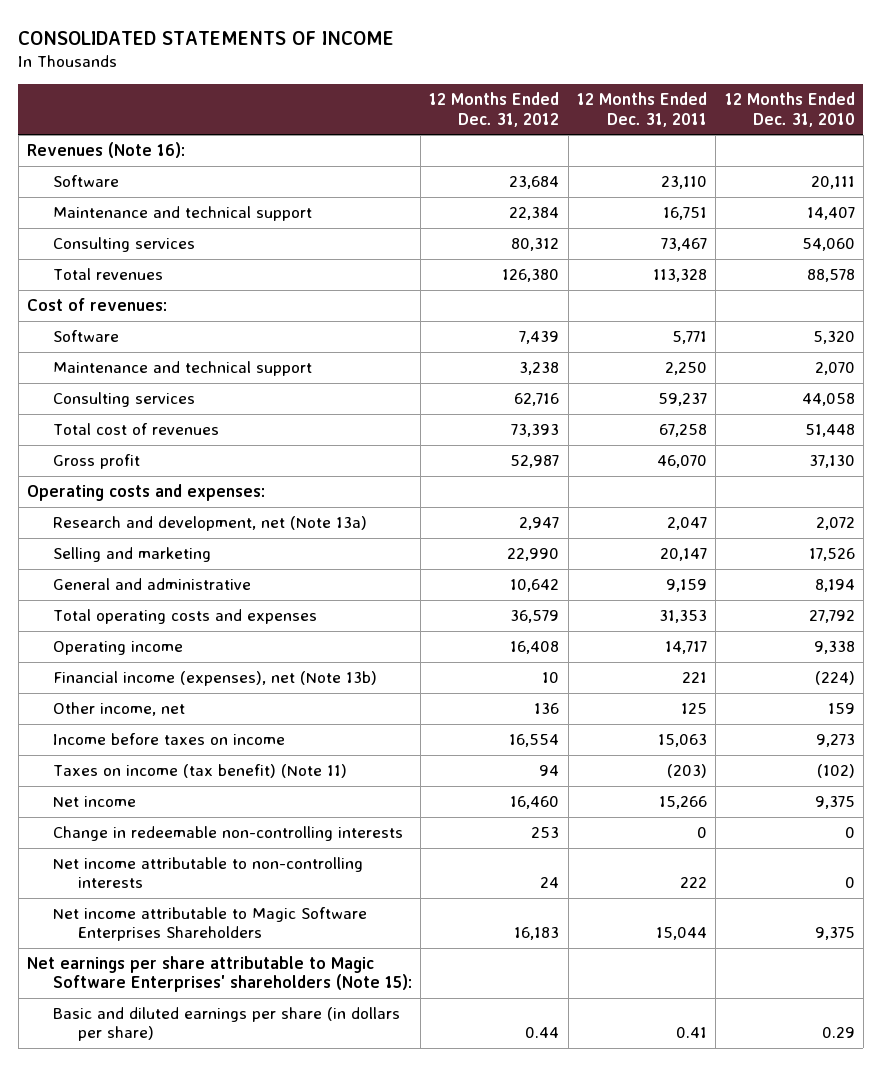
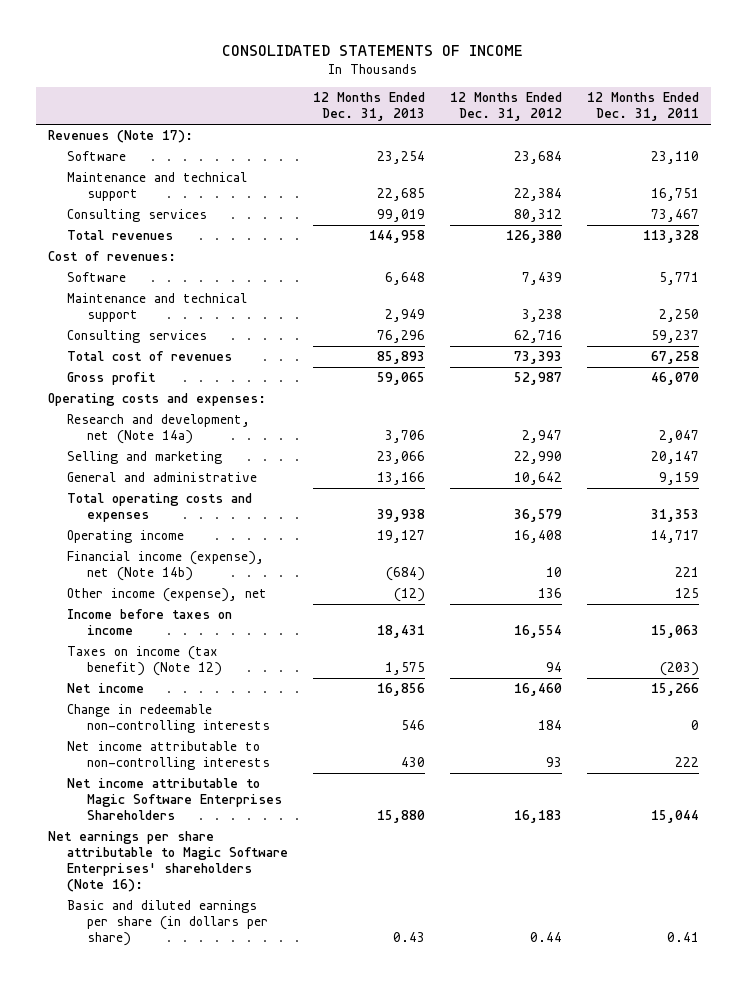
[724,92,855,127] 12 Months Ended Dec. 31, 2010 -> none
none -> [313,92,426,122] 12 Months Ended Dec. 31, 2013
[27,142,186,159] Revenues (Note 16): -> [47,130,193,144] Revenues (Note 17):
[52,516,367,532] Research and development, net (Note 13a) -> [67,414,251,445] Research and development, net (Note 14a)
[52,671,377,687] Financial income (expenses), net (Note 13b) -> [67,551,265,582] Financial income (expense), net (Note 14b)
[52,702,185,717] Other income, net -> [67,588,268,603] Other income (expense), net
[52,764,347,779] Taxes on income (tax benefit) (Note 11) -> [67,646,222,677] Taxes on income (tax benefit) (Note 12)
[531,827,560,839] 253 -> [537,720,562,731] 184
[540,877,560,889] 24 -> [545,757,562,768] 93
[27,956,412,993] Net earnings per share attributable to Magic Software Enterprises' shareholders (Note 15): -> [47,831,289,892] Net earnings per share attributable to Magic Software Enterprises' shareholders (Note 16):

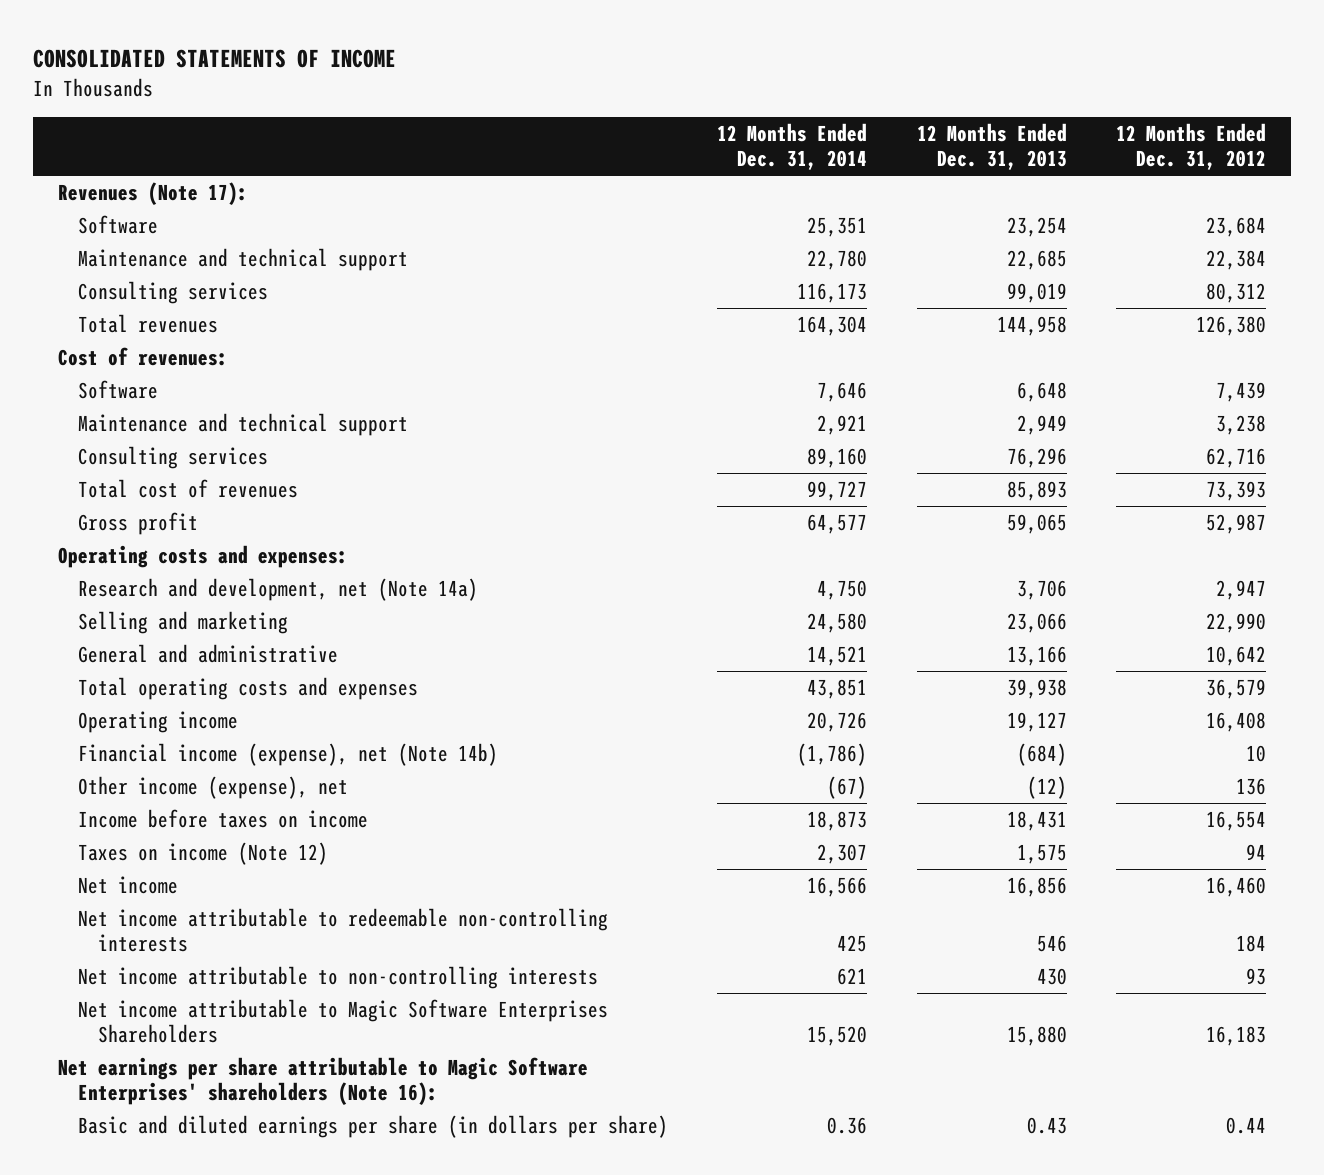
[586,92,699,122] 12 Months Ended Dec. 31, 2011 -> none
none -> [717,122,868,171] 12 Months Ended Dec. 31, 2014
[67,646,222,677] Taxes on income (tax benefit) (Note 12) -> [77,841,328,865] Taxes on income (Note 12)
[67,704,270,734] Change in redeemable non-controlling interests -> [77,907,608,953] Net income attributable to redeemable non-controlling interests

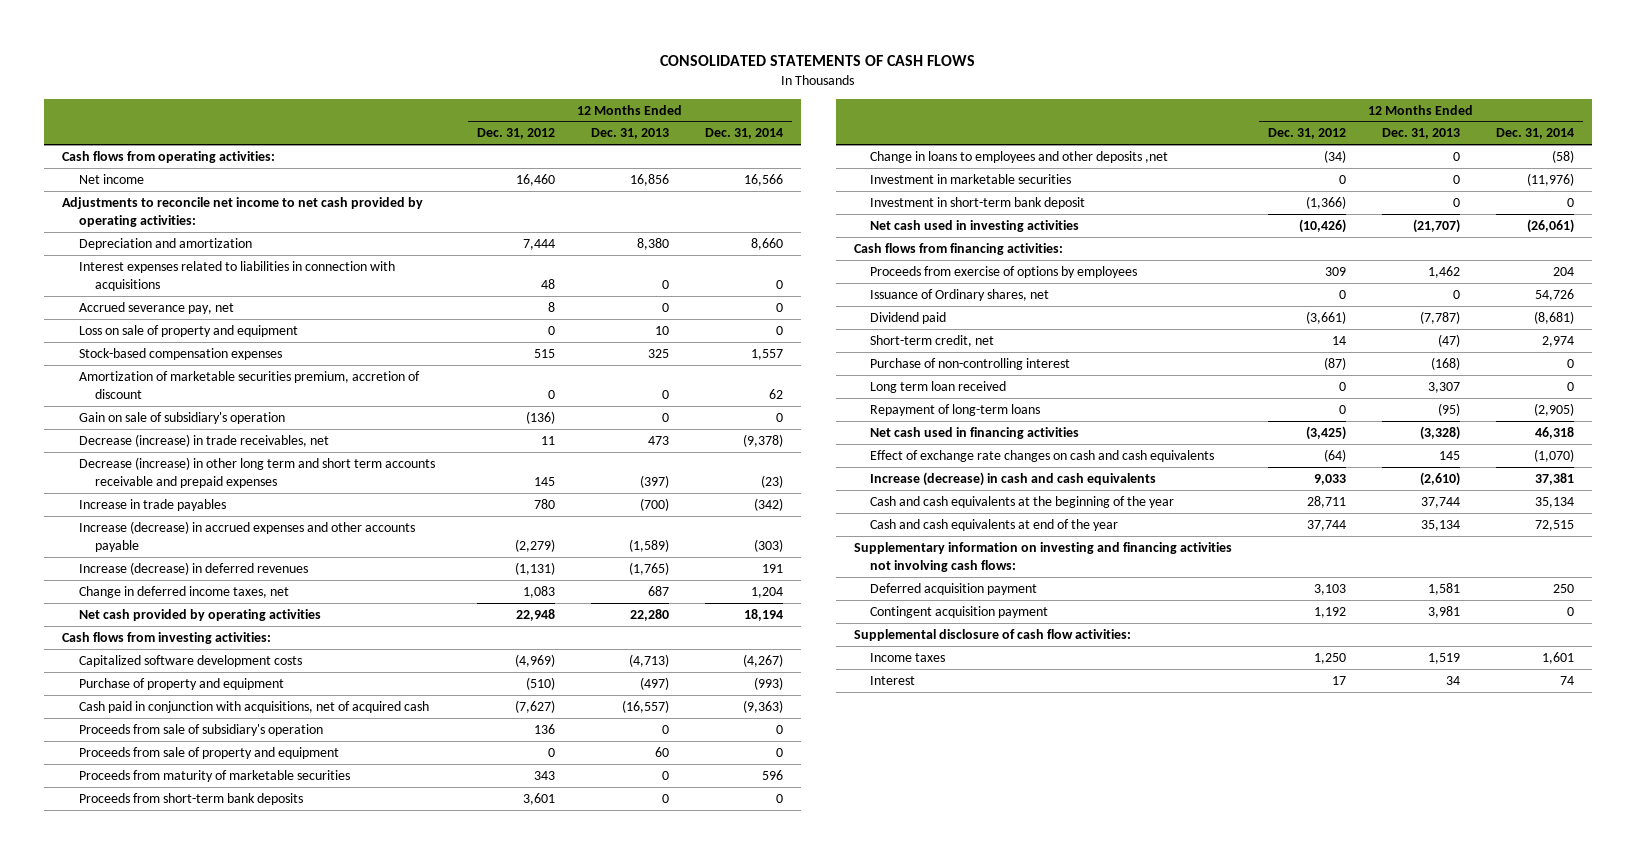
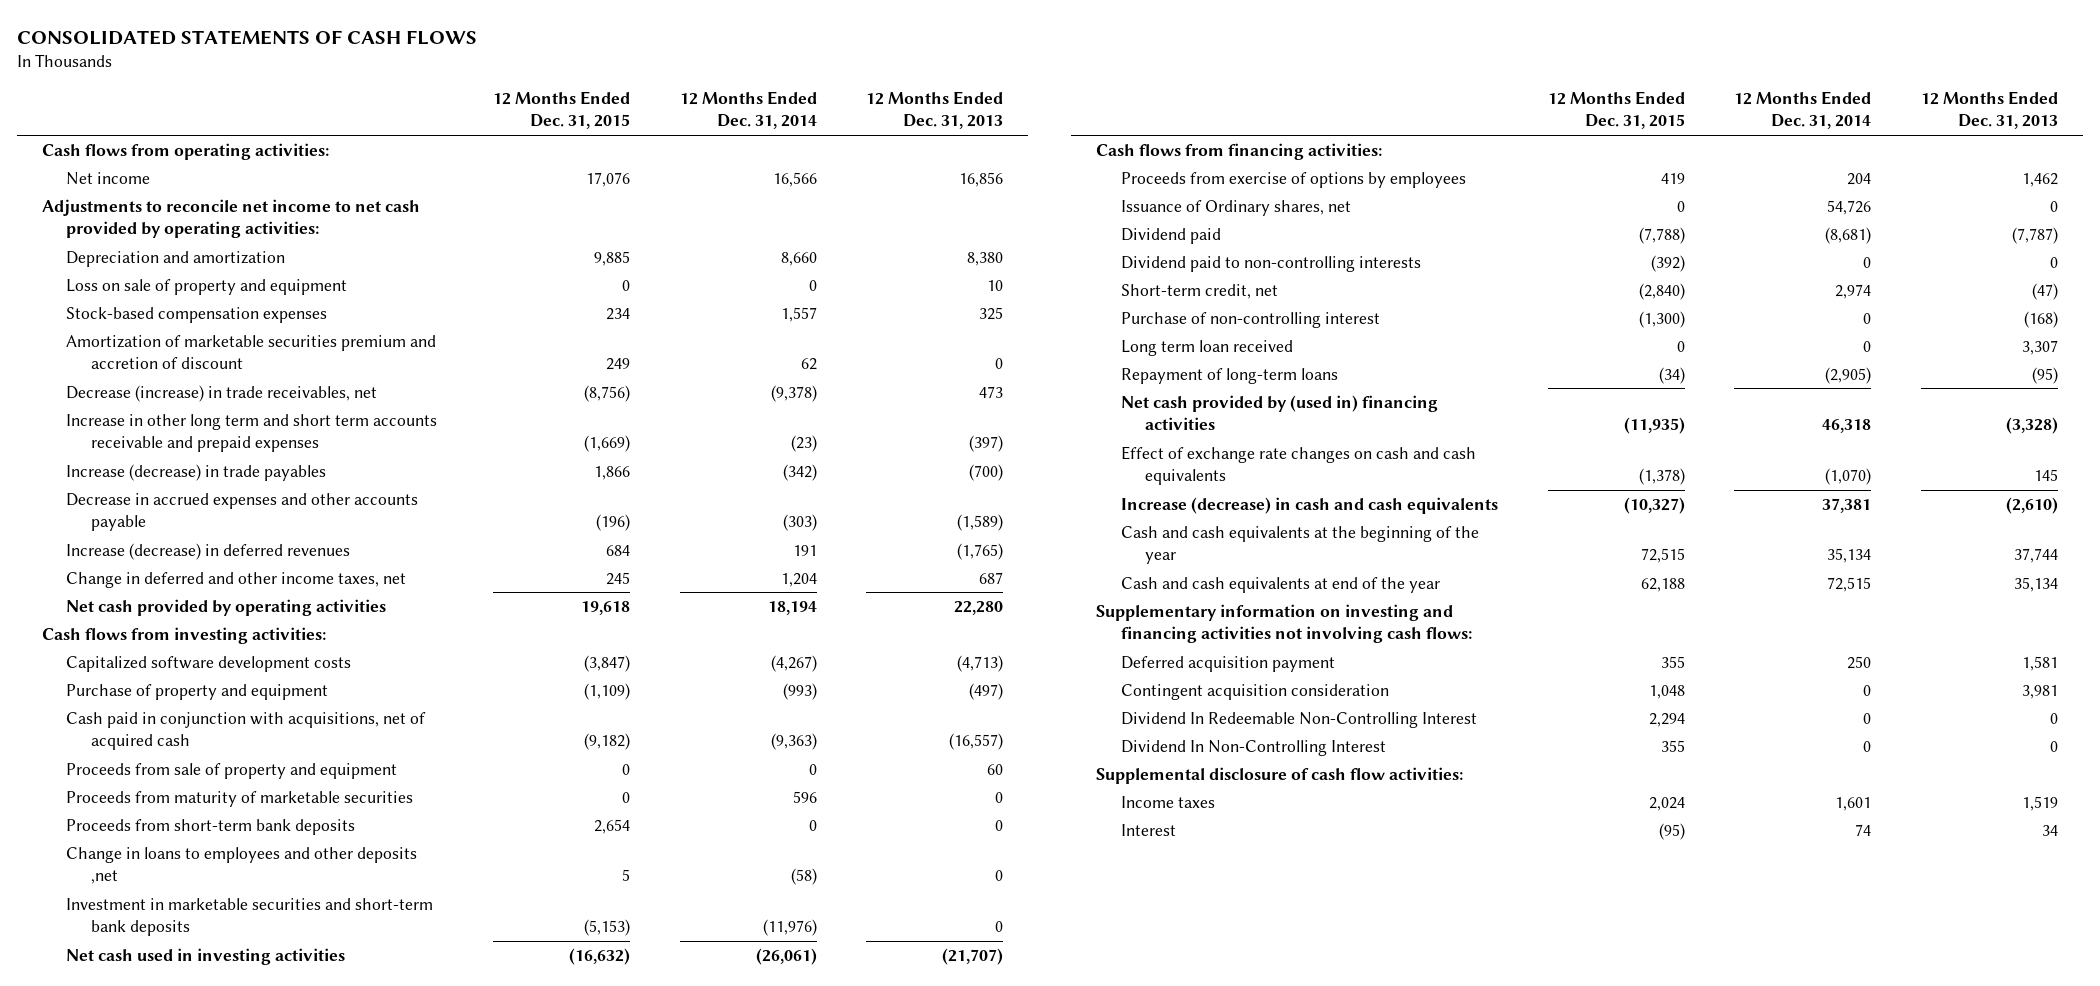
[476,128,555,140] Dec. 31, 2012 -> none
none -> [493,91,631,130] 12 Months Ended Dec. 31, 2015
[78,260,395,291] Interest expenses related to liabilities in connection with acquisitions -> none
[78,301,234,314] Accrued severance pay, net -> none
[78,411,285,424] Gain on sale of subsidiary's operation -> none
[78,370,420,399] Amortization of marketable securities premium, accretion of discount -> [66,334,437,370] Amortization of marketable securities premium and accretion of discount
[78,456,435,488] Decrease (increase) in other long term and short term accounts receivable and prepaid expenses -> [66,413,438,453] Increase in other long term and short term accounts receivable and prepaid expenses
[78,498,226,511] Increase in trade payables -> [66,463,327,481] Increase (decrease) in trade payables
[78,520,415,552] Increase (decrease) in accrued expenses and other accounts payable -> [66,492,419,532] Decrease in accrued expenses and other accounts payable
[78,585,289,598] Change in deferred income taxes, net -> [66,571,407,588] Change in deferred and other income taxes, net
[78,723,323,736] Proceeds from sale of subsidiary's operation -> none
[870,196,1086,209] Investment in short-term bank deposit -> none
[870,173,1072,184] Investment in marketable securities -> [66,897,434,937] Investment in marketable securities and short-term bank deposits
none -> [1120,255,1421,272] Dividend paid to non-controlling interests
[870,426,1080,439] Net cash used in financing activities -> [1120,394,1438,431] Net cash provided by (used in) financing activities
[870,605,1049,618] Contingent acquisition payment -> [1120,683,1389,700] Contingent acquisition consideration
none -> [1120,711,1477,728] Dividend In Redeemable Non-Controlling Interest
none -> [1120,739,1386,756] Dividend In Non-Controlling Interest

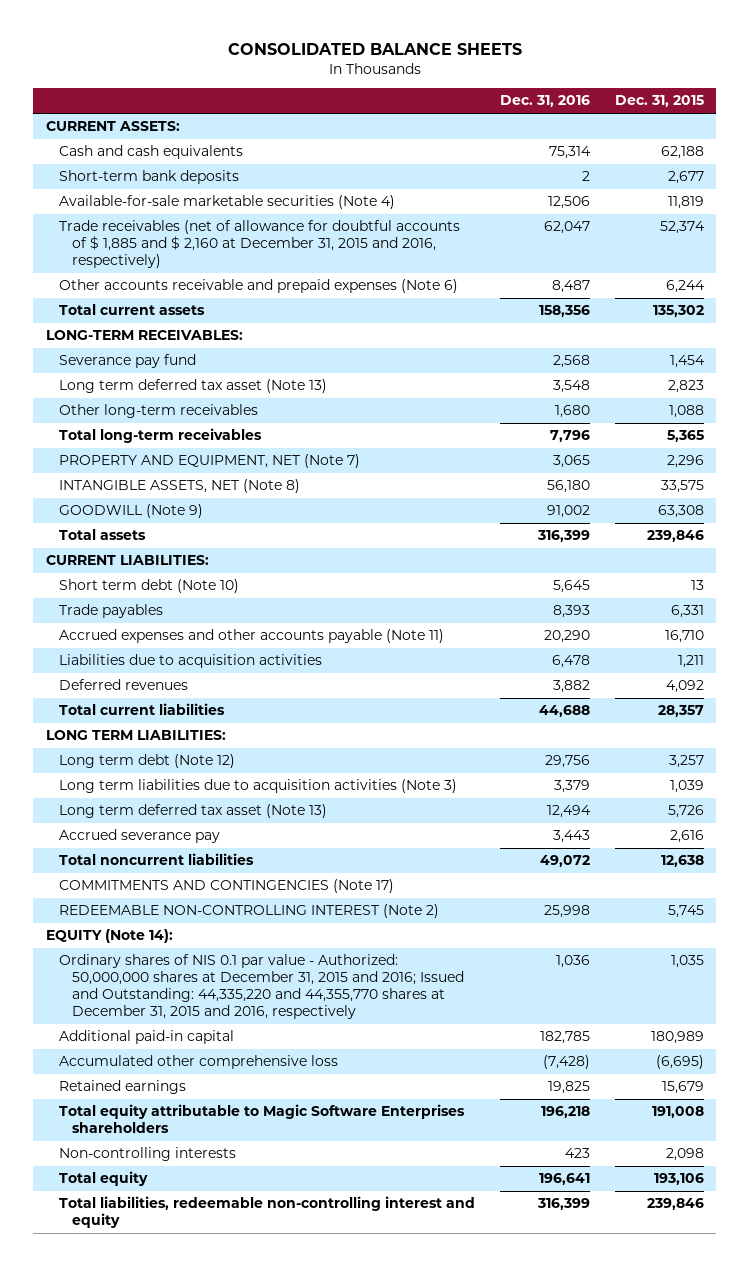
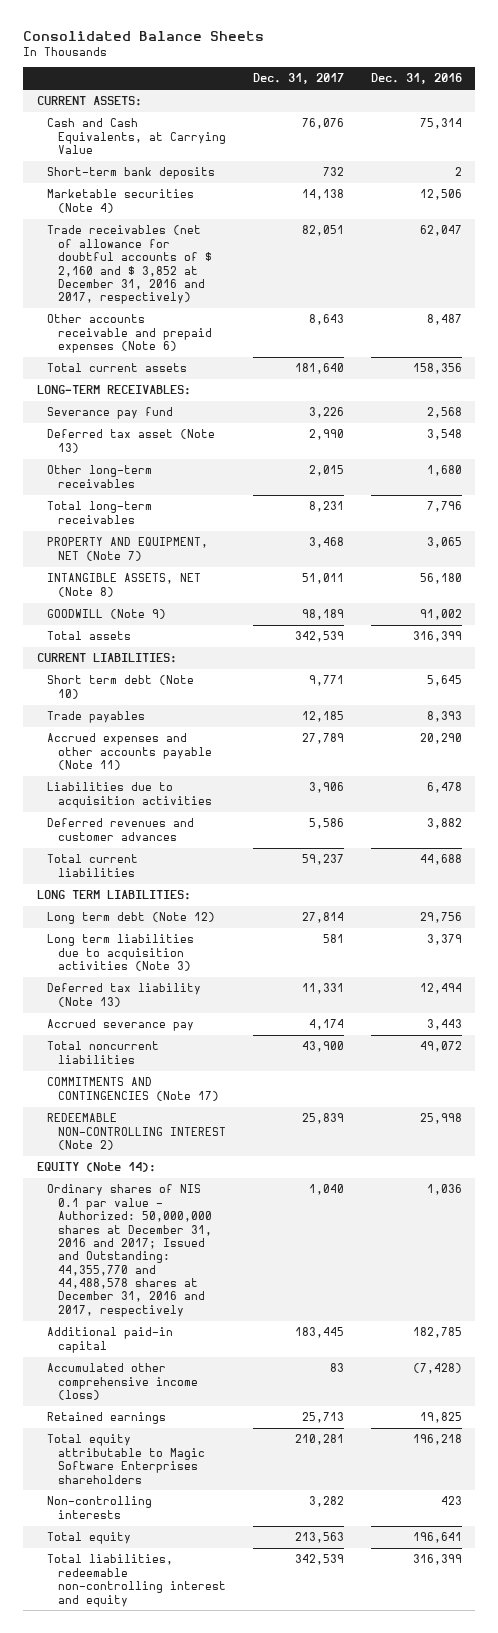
[227,43,522,56] CONSOLIDATED BALANCE SHEETS -> [23,30,265,41] Consolidated Balance Sheets
[614,95,704,108] Dec. 31, 2015 -> none
none -> [253,73,345,85] Dec. 31, 2017
[59,145,244,160] Cash and cash equivalents -> [47,118,227,155] Cash and Cash Equivalents, at Carrying Value
[59,195,396,210] Available-for-sale marketable securities (Note 4) -> [47,189,195,213] Marketable securities (Note 4)
[59,220,461,269] Trade receivables (net of allowance for doubtful accounts of $ 1,885 and $ 2,160 at December 31, 2015 and 2016, respectively) -> [47,225,213,305] Trade receivables (net of allowance for doubtful accounts of $ 2,160 and $ 3,852 at December 31, 2016 and 2017, respectively)
[59,379,328,394] Long term deferred tax asset (Note 13) -> [47,429,216,453] Deferred tax asset (Note 13)
[59,679,189,691] Deferred revenues -> [47,818,195,841] Deferred revenues and customer advances
[59,804,328,819] Long term deferred tax asset (Note 13) -> [47,983,202,1007] Deferred tax liability (Note 13)
[59,954,465,1019] Ordinary shares of NIS 0.1 par value - Authorized: 50,000,000 shares at December 31, 2015 and 2016; Issued and Outstanding: 44,335,220 and 44,355,770 shares at December 31, 2015 and 2016, respectively -> [47,1184,213,1317] Ordinary shares of NIS 0.1 par value - Authorized: 50,000,000 shares at December 31, 2016 and 2017; Issued and Outstanding: 44,355,770 and 44,488,578 shares at December 31, 2016 and 2017, respectively
[59,1055,339,1070] Accumulated other comprehensive loss -> [47,1363,199,1401] Accumulated other comprehensive income (loss)

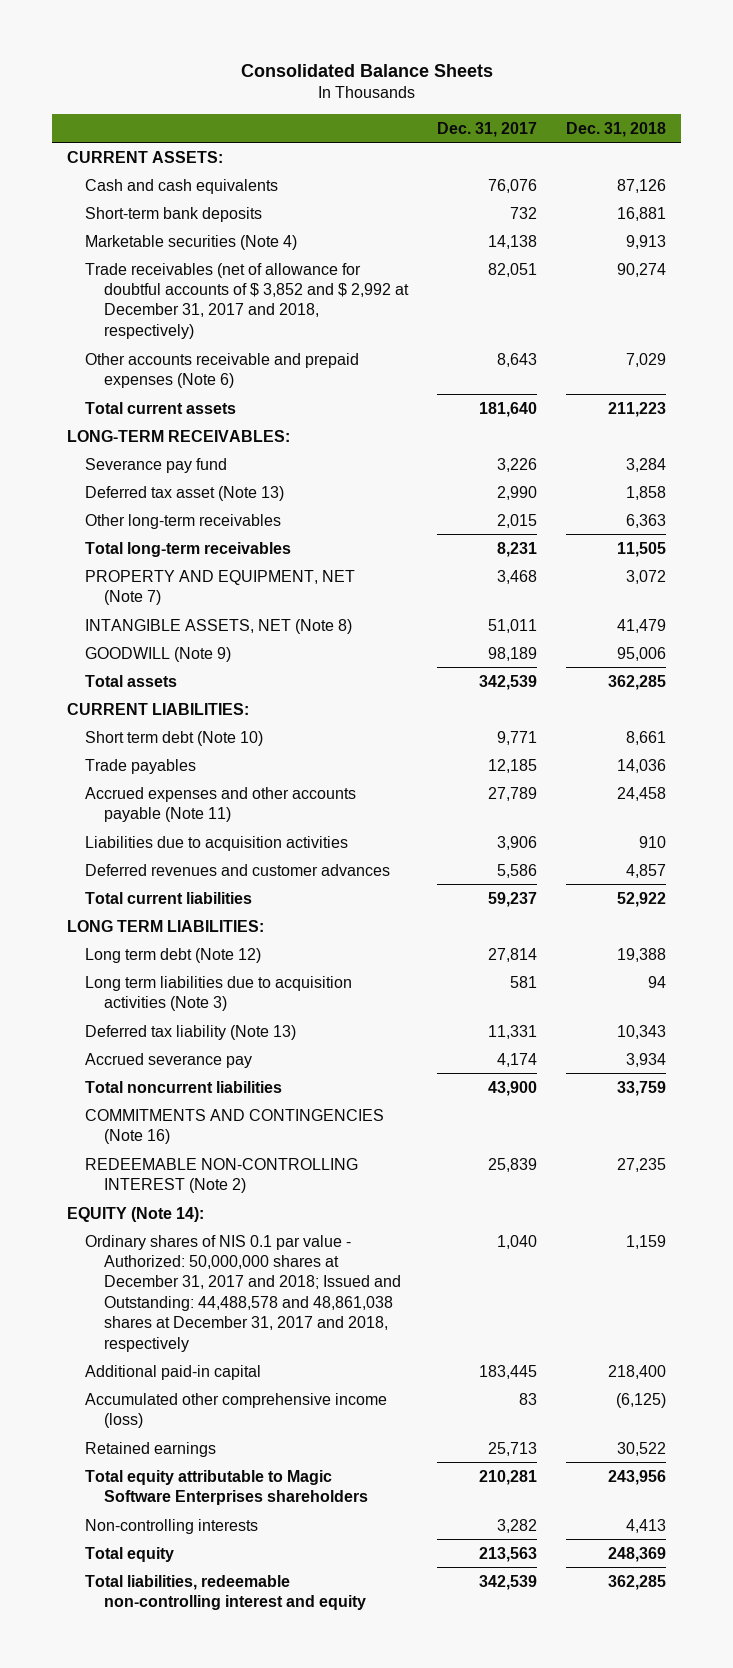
[370,73,462,85] Dec. 31, 2016 -> none
none -> [566,121,667,137] Dec. 31, 2018
[47,118,227,155] Cash and Cash Equivalents, at Carrying Value -> [85,178,279,194] Cash and cash equivalents
[47,225,213,305] Trade receivables (net of allowance for doubtful accounts of $ 2,160 and $ 3,852 at December 31, 2016 and 2017, respectively) -> [85,262,409,339] Trade receivables (net of allowance for doubtful accounts of $ 3,852 and $ 2,992 at December 31, 2017 and 2018, respectively)
[47,1077,220,1101] COMMITMENTS AND CONTINGENCIES (Note 17) -> [85,1108,385,1145] COMMITMENTS AND CONTINGENCIES (Note 16)
[47,1184,213,1317] Ordinary shares of NIS 0.1 par value - Authorized: 50,000,000 shares at December 31, 2016 and 2017; Issued and Outstanding: 44,355,770 and 44,488,578 shares at December 31, 2016 and 2017, respectively -> [85,1234,401,1352] Ordinary shares of NIS 0.1 par value - Authorized: 50,000,000 shares at December 31, 2017 and 2018; Issued and Outstanding: 44,488,578 and 48,861,038 shares at December 31, 2017 and 2018, respectively

